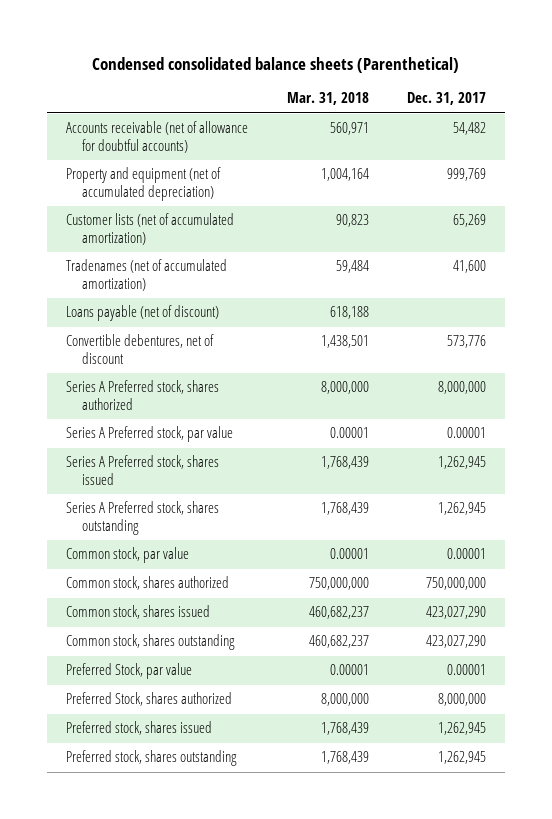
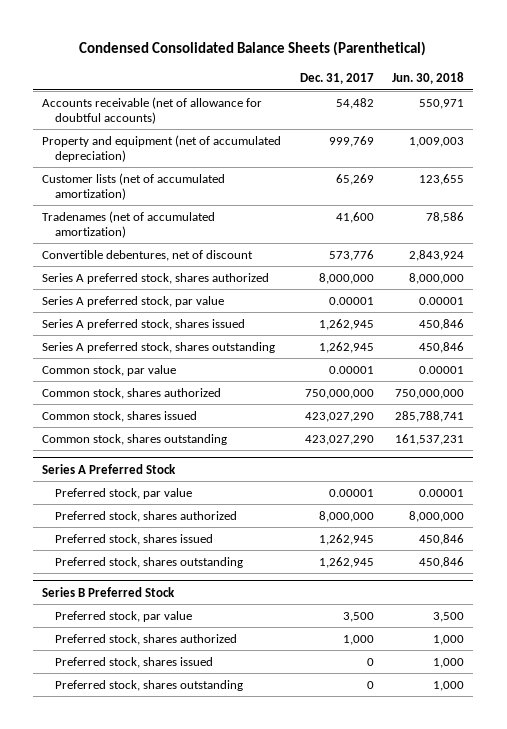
[92,56,460,73] Condensed consolidated balance sheets (Parenthetical) -> [79,41,427,57] Condensed Consolidated Balance Sheets (Parenthetical)
[286,92,369,106] Mar. 31, 2018 -> none
none -> [392,72,465,85] Jun. 30, 2018
[66,305,220,322] Loans payable (net of discount) -> none
[66,380,220,411] Series A Preferred stock, shares authorized -> [42,272,270,284] Series A preferred stock, shares authorized
[66,426,234,443] Series A Preferred stock, par value -> [42,295,225,307] Series A preferred stock, par value
[66,455,220,486] Series A Preferred stock, shares issued -> [42,318,246,330] Series A preferred stock, shares issued
[66,501,220,536] Series A Preferred stock, shares outstanding -> [42,341,276,353] Series A preferred stock, shares outstanding
none -> [42,463,177,474] Series A Preferred Stock
[66,663,193,680] Preferred Stock, par value -> [54,487,192,499] Preferred stock, par value
[66,692,233,707] Preferred Stock, shares authorized -> [54,510,237,522] Preferred stock, shares authorized
none -> [42,586,176,597] Series B Preferred Stock
none -> [54,610,192,622] Preferred stock, par value
none -> [54,633,237,645] Preferred stock, shares authorized
none -> [54,656,213,668] Preferred stock, shares issued
none -> [54,679,243,691] Preferred stock, shares outstanding

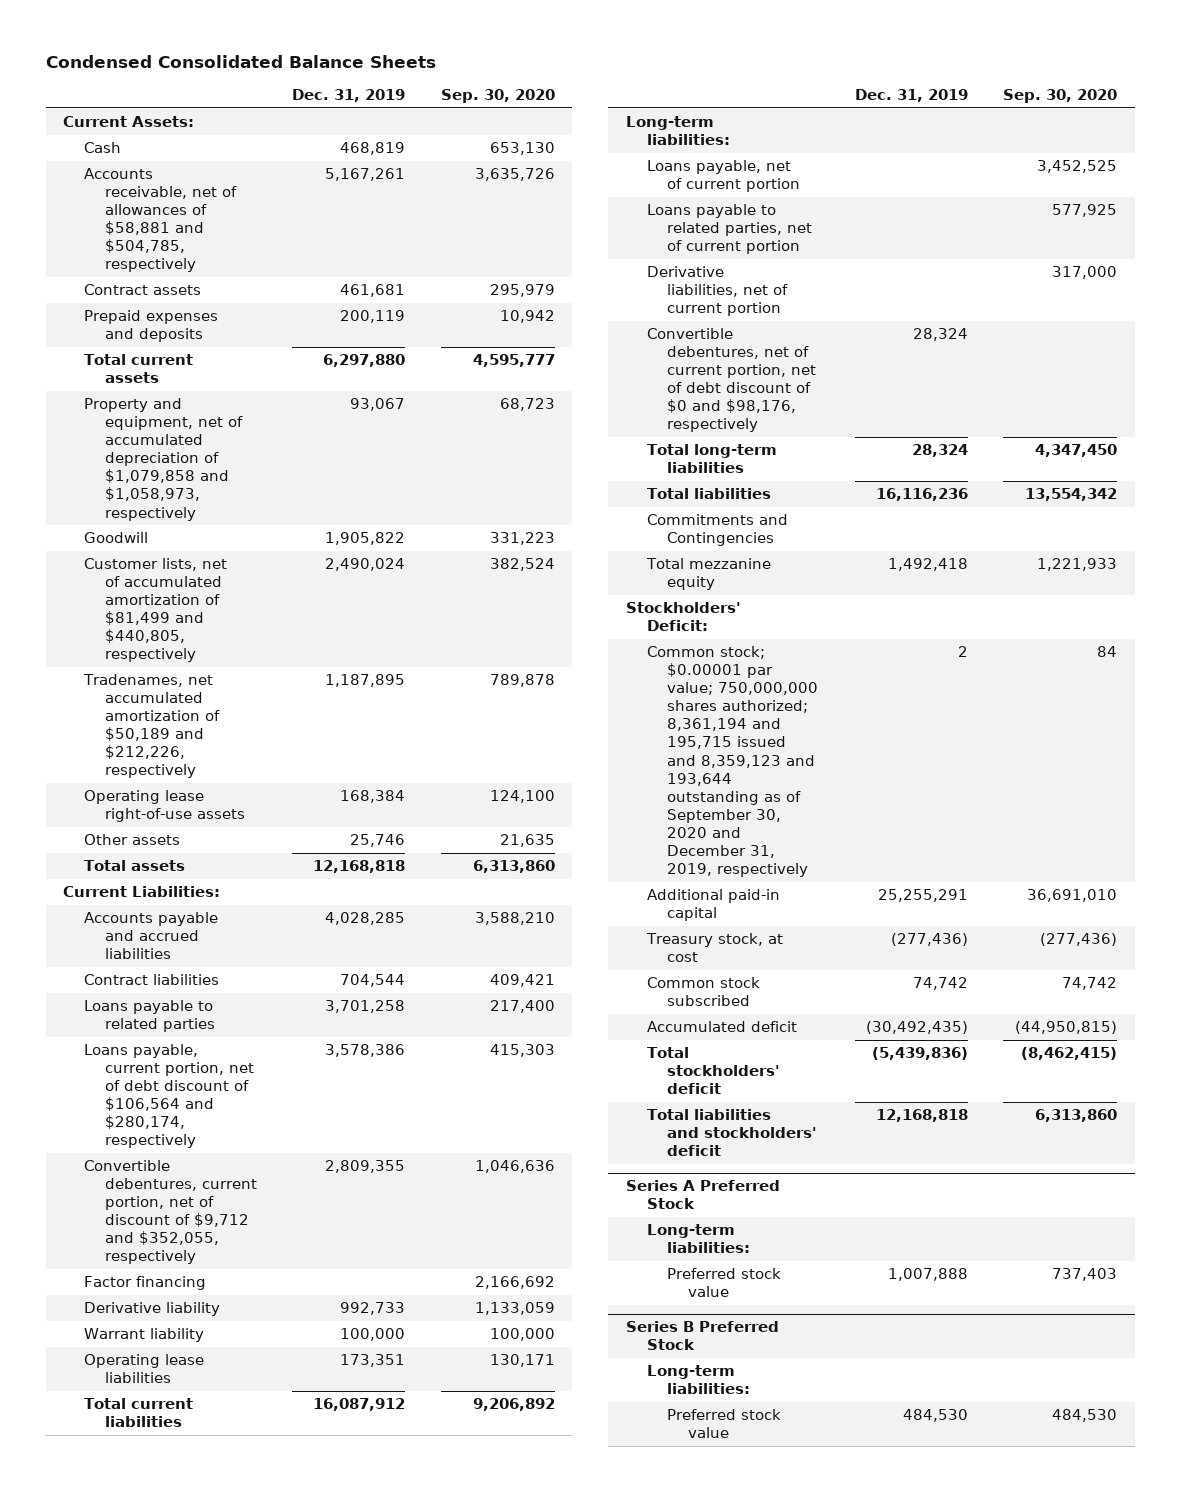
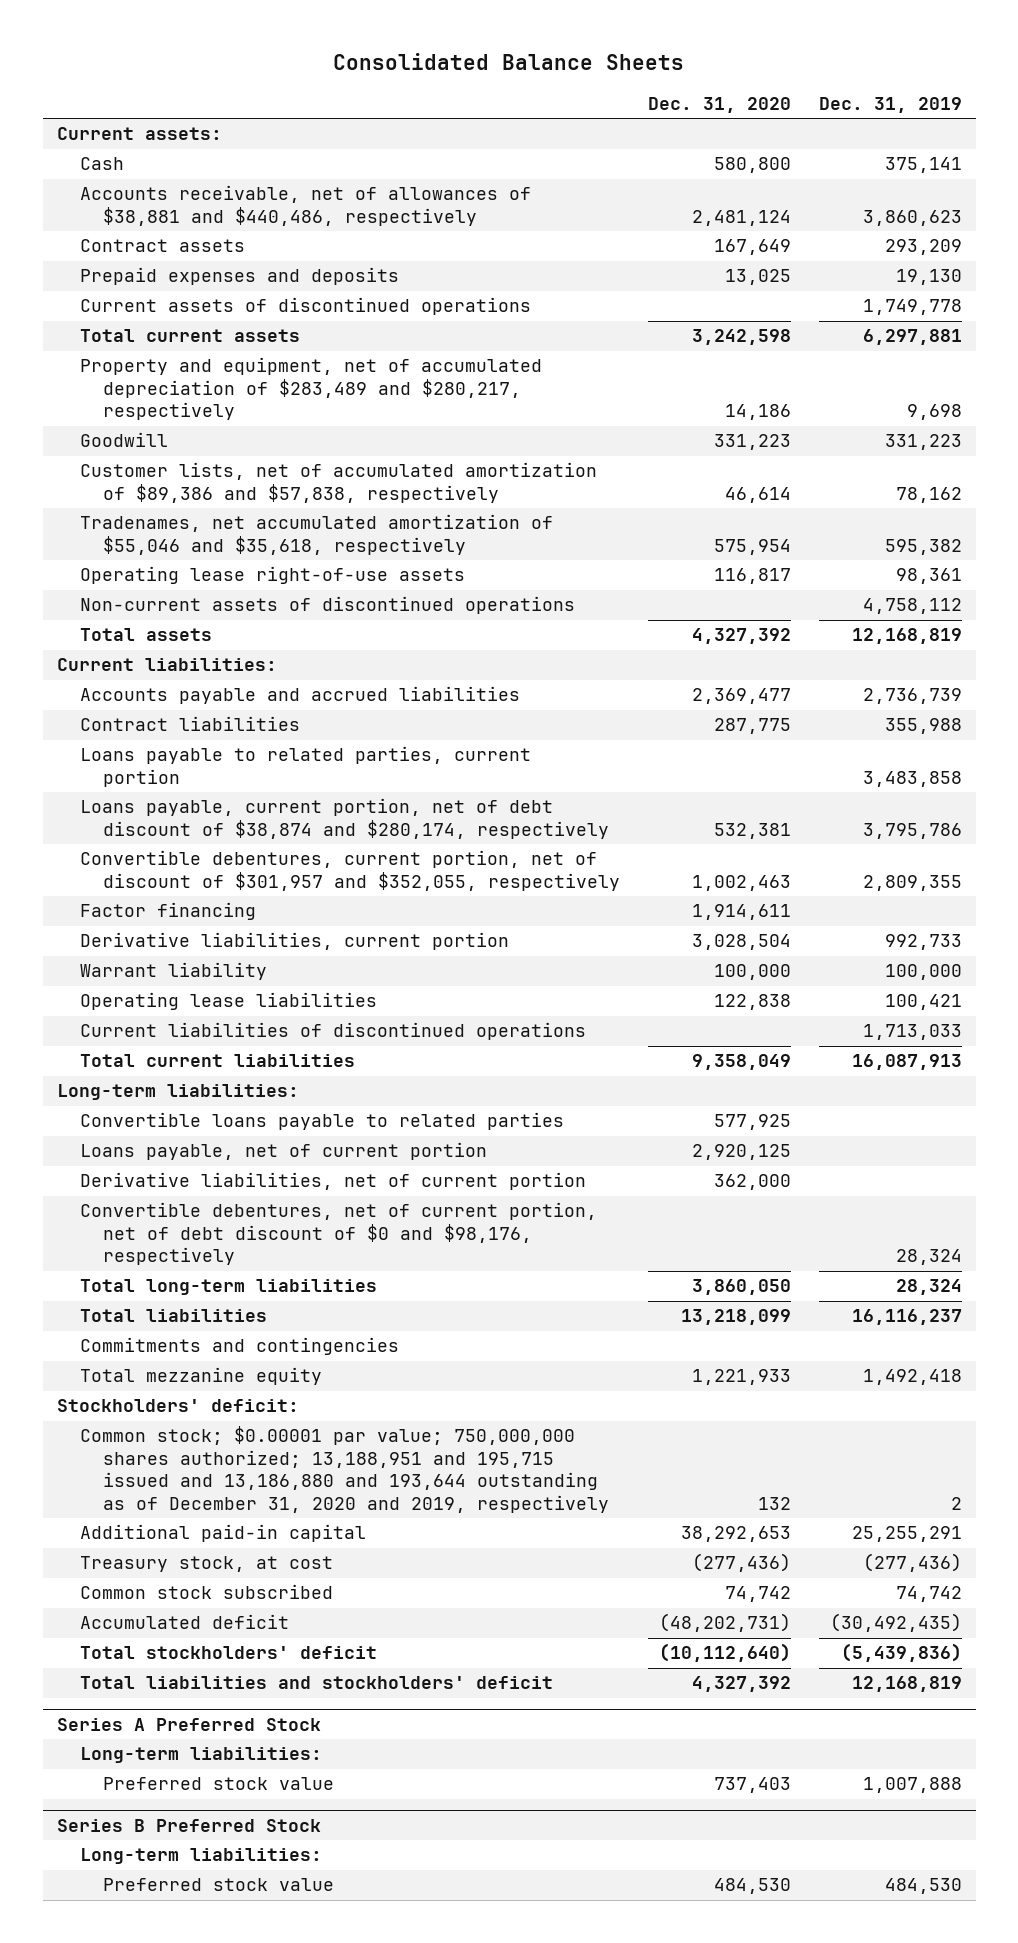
[45,54,436,68] Condensed Consolidated Balance Sheets -> [333,53,685,71] Consolidated Balance Sheets
[440,89,555,104] Sep. 30, 2020 -> none
none -> [647,96,791,113] Dec. 31, 2020
[84,834,181,846] Other assets -> none
[63,116,195,128] Current Assets: -> [56,127,222,141] Current assets:
[340,142,406,156] 468,819 -> [884,157,962,174] 375,141
[84,168,237,273] Accounts receivable, net of allowances of $58,881 and $504,785, respectively -> [79,185,531,226] Accounts receivable, net of allowances of $38,881 and $440,486, respectively
[325,168,406,182] 5,167,261 -> [862,209,962,226] 3,860,623
[340,284,406,298] 461,681 -> [884,239,962,256] 293,209
[340,310,406,324] 200,119 -> [895,269,962,286] 19,130
none -> [79,297,531,316] Current assets of discontinued operations
[323,354,406,368] 6,297,880 -> [862,329,962,346] 6,297,881
[84,398,243,521] Property and equipment, net of accumulated depreciation of $1,079,858 and $1,058,973, respectively -> [79,357,542,421] Property and equipment, net of accumulated depreciation of $283,489 and $280,217, respectively
[350,398,406,412] 93,067 -> [906,404,962,421] 9,698
[325,532,406,546] 1,905,822 -> [884,434,962,451] 331,223
[84,558,228,663] Customer lists, net of accumulated amortization of $81,499 and $440,805, respectively -> [79,462,597,503] Customer lists, net of accumulated amortization of $89,386 and $57,838, respectively
[325,558,406,572] 2,490,024 -> [895,486,962,503] 78,162
[83,674,220,779] Tradenames, net accumulated amortization of $50,189 and $212,226, respectively -> [79,514,553,555] Tradenames, net accumulated amortization of $55,046 and $35,618, respectively
[325,674,406,688] 1,187,895 -> [884,538,962,555] 595,382
[340,790,406,804] 168,384 -> [895,568,962,585] 98,361
none -> [79,596,575,615] Non-current assets of discontinued operations
[313,860,406,874] 12,168,818 -> [851,628,962,645] 12,168,819
[63,886,221,898] Current Liabilities: -> [56,658,277,672] Current liabilities:
[325,912,406,926] 4,028,285 -> [862,688,962,705] 2,736,739
[340,974,406,988] 704,544 -> [884,718,962,735] 355,988
[84,1000,215,1033] Loans payable to related parties -> [79,746,531,787] Loans payable to related parties, current portion
[325,1000,406,1014] 3,701,258 -> [862,770,962,787] 3,483,858
[84,1044,254,1149] Loans payable, current portion, net of debt discount of $106,564 and $280,174, respectively -> [79,798,609,839] Loans payable, current portion, net of debt discount of $38,874 and $280,174, respectively
[325,1044,406,1058] 3,578,386 -> [862,822,962,839] 3,795,786
[84,1160,257,1265] Convertible debentures, current portion, net of discount of $9,712 and $352,055, respectively -> [79,850,620,891] Convertible debentures, current portion, net of discount of $301,957 and $352,055, respectively
[84,1302,221,1317] Derivative liability -> [79,932,509,951] Derivative liabilities, current portion
[340,1354,406,1368] 173,351 -> [884,994,962,1011] 100,421
none -> [79,1022,586,1041] Current liabilities of discontinued operations
[313,1398,406,1412] 16,087,912 -> [851,1054,962,1071] 16,087,913
none -> [79,1112,564,1131] Convertible loans payable to related parties
[646,204,813,255] Loans payable to related parties, net of current portion -> none
[875,488,968,502] 16,116,236 -> [851,1309,962,1326] 16,116,237
[646,514,788,547] Commitments and Contingencies -> [79,1337,399,1356] Commitments and contingencies
[625,602,741,632] Stockholders' Deficit: -> [56,1399,299,1413] Stockholders' deficit:
[646,646,819,877] Common stock; $0.00001 par value; 750,000,000 shares authorized; 8,361,194 and 195,715 issued and 8,359,123 and 193,644 outstanding as of September 30, 2020 and December 31, 2019, respectively -> [79,1426,609,1514] Common stock; $0.00001 par value; 750,000,000 shares authorized; 13,188,951 and 195,715 issued and 13,186,880 and 193,644 outstanding as of December 31, 2020 and 2019, respectively
[875,1109,968,1123] 12,168,818 -> [851,1676,962,1693] 12,168,819

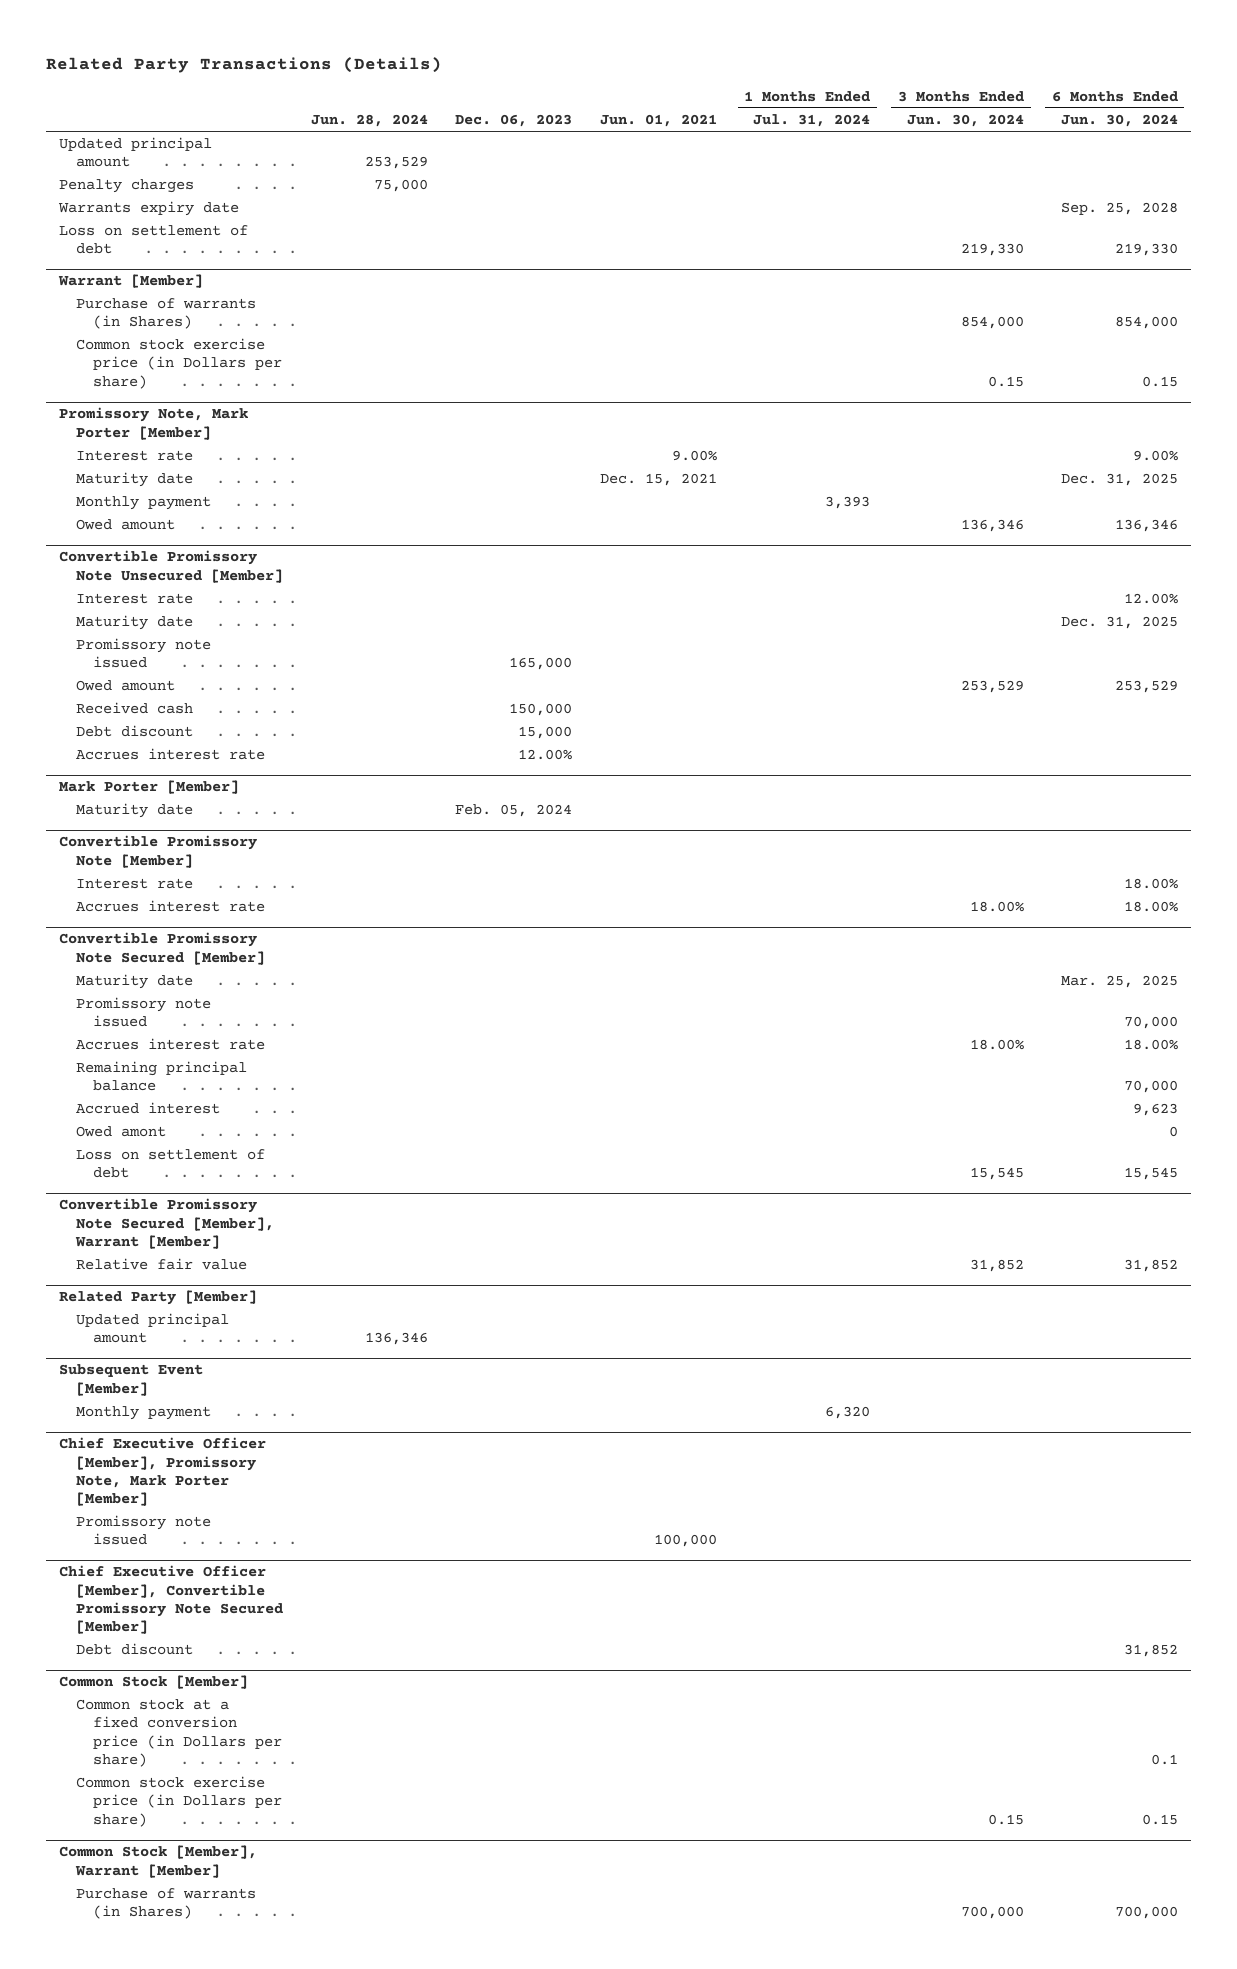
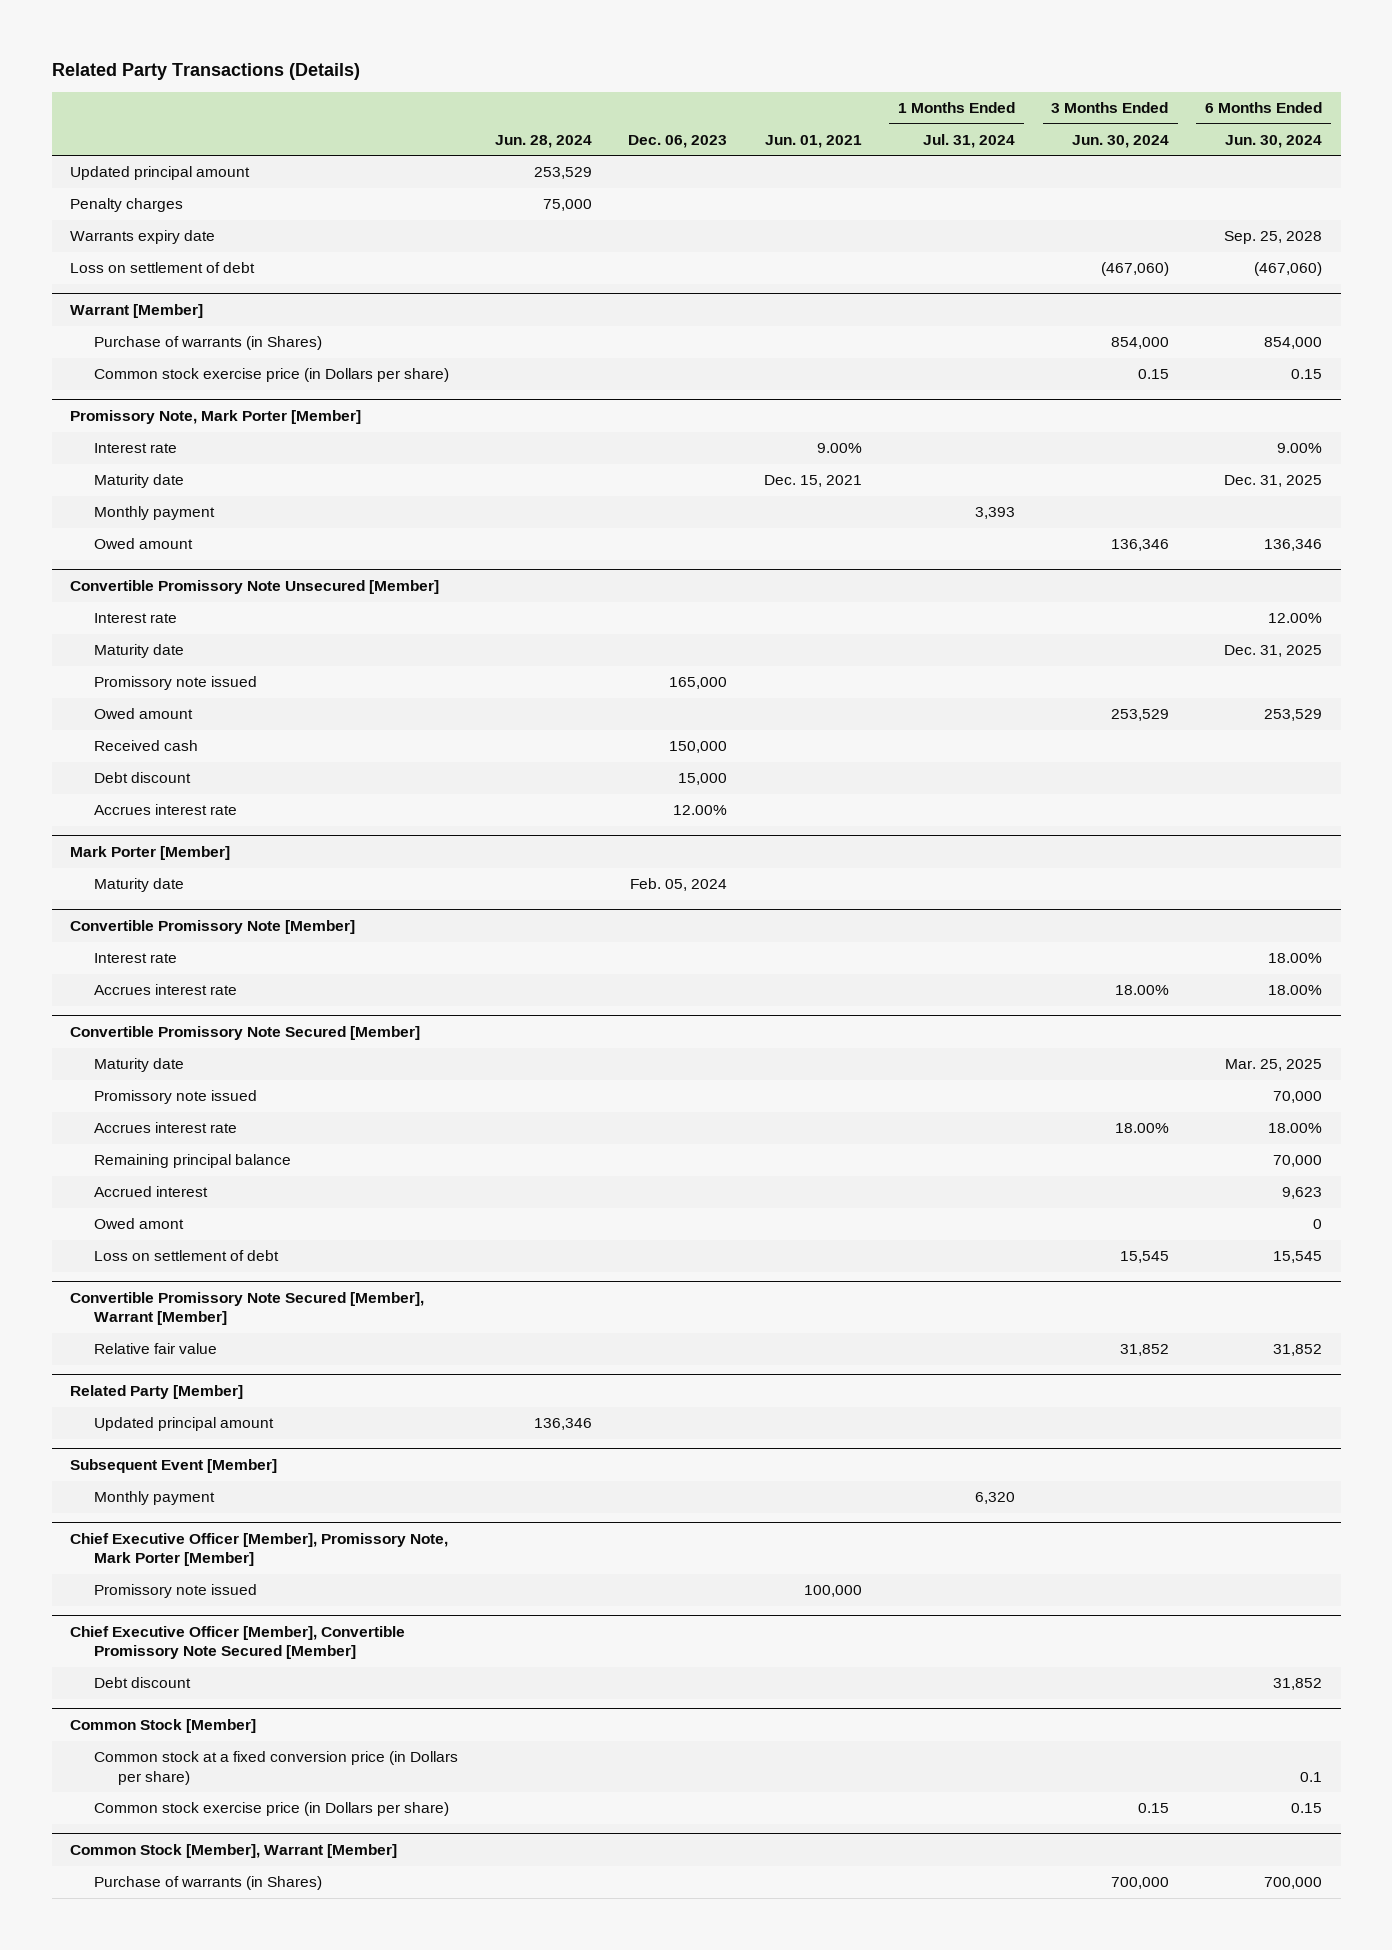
[961,243,1025,257] 219,330 -> [1100,262,1169,277] (467,060)
[1114,243,1178,257] 219,330 -> [1254,262,1323,277] (467,060)

